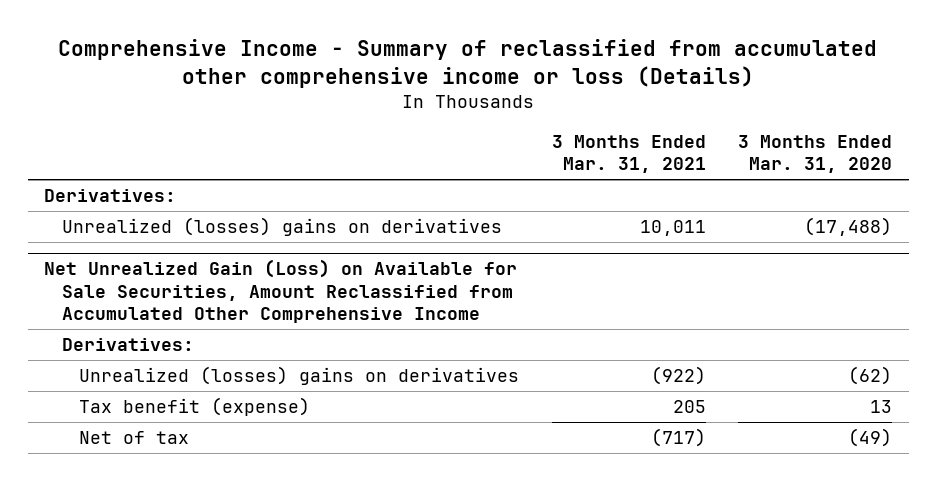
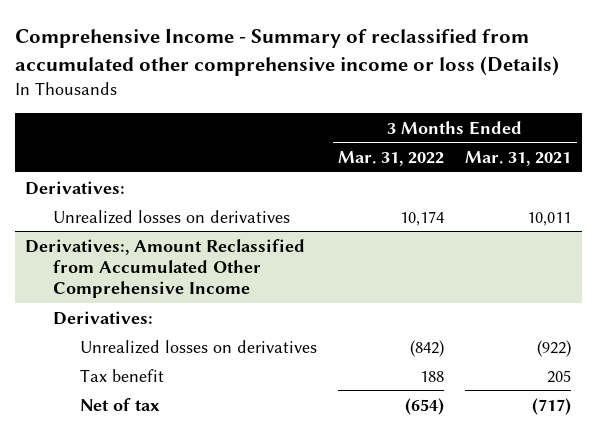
[738,134,893,174] 3 Months Ended Mar. 31, 2020 -> none
none -> [338,150,445,166] Mar. 31, 2022
[44,259,518,323] Net Unrealized Gain (Loss) on Available for Sale Securities, Amount Reclassified from Accumulated Other Comprehensive Income -> none
[61,217,502,237] Unrealized (losses) gains on derivatives -> [52,209,290,224] Unrealized losses on derivatives
none -> [25,238,306,299] Derivatives:, Amount Reclassified from Accumulated Other Comprehensive Income
[79,366,520,386] Unrealized (losses) gains on derivatives -> [79,339,317,354] Unrealized losses on derivatives
[79,397,311,417] Tax benefit (expense) -> [79,368,164,382] Tax benefit

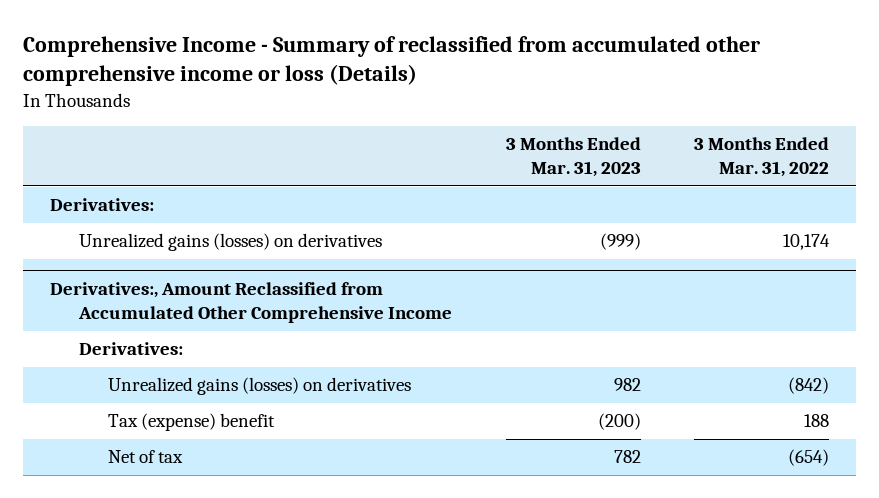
[465,150,572,166] Mar. 31, 2021 -> none
none -> [505,137,641,178] 3 Months Ended Mar. 31, 2023
[52,209,290,224] Unrealized losses on derivatives -> [78,233,382,252] Unrealized gains (losses) on derivatives
[79,339,317,354] Unrealized losses on derivatives -> [108,377,412,396] Unrealized gains (losses) on derivatives
[79,368,164,382] Tax benefit -> [108,413,276,432] Tax (expense) benefit

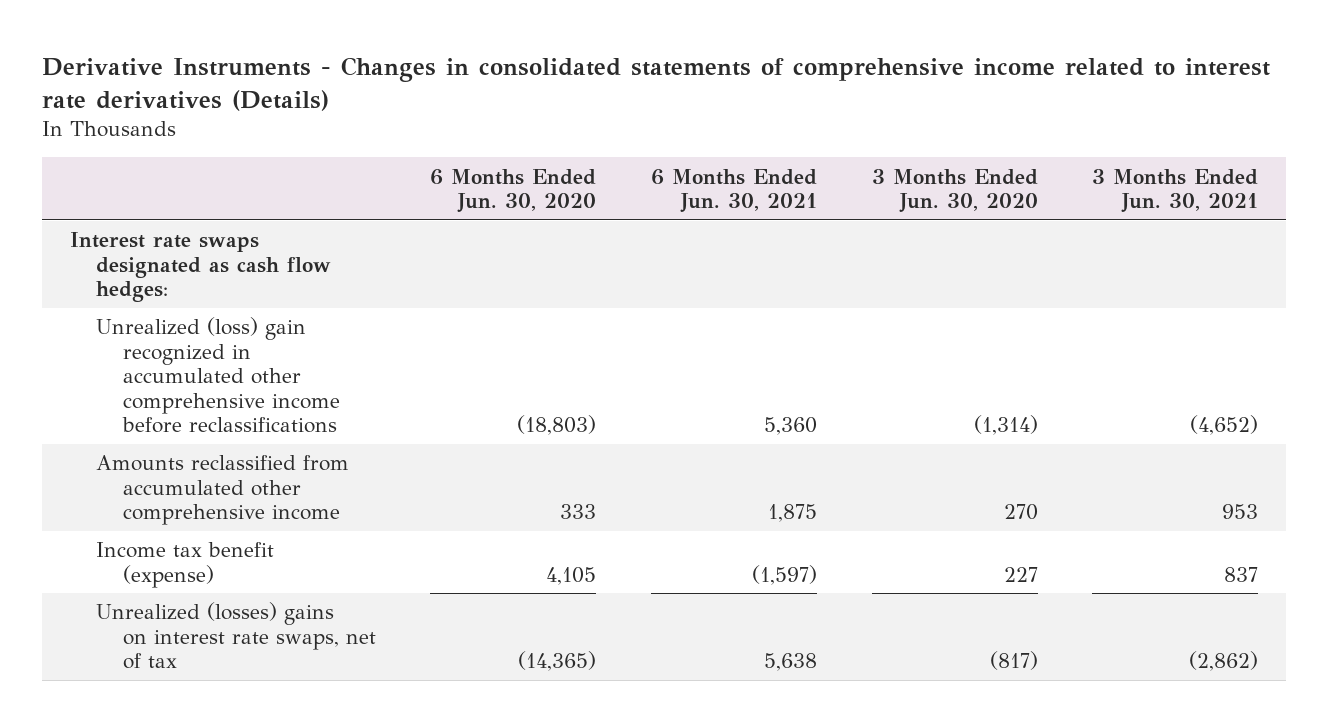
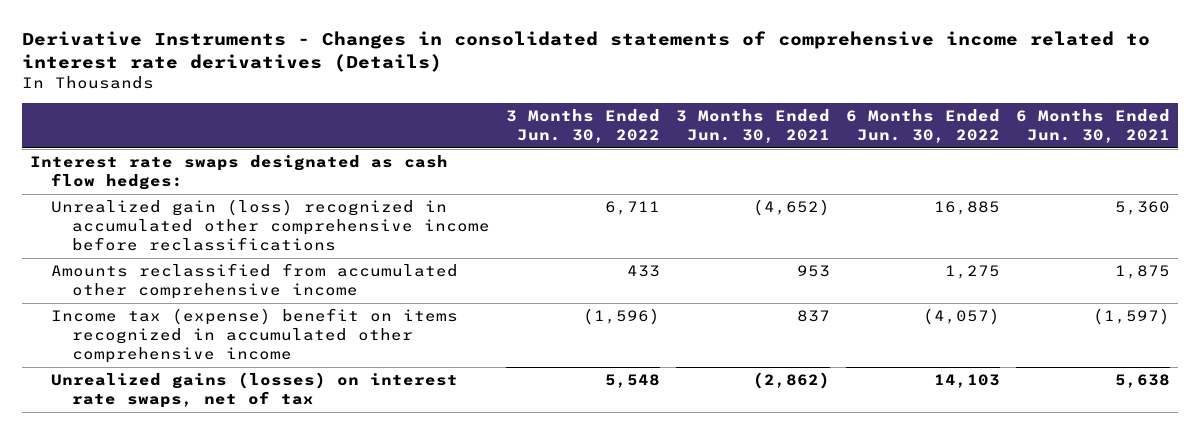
[430,168,597,214] 6 Months Ended Jun. 30, 2020 -> none
[871,168,1038,214] 3 Months Ended Jun. 30, 2020 -> none
none -> [506,109,661,143] 3 Months Ended Jun. 30, 2022
none -> [846,109,1001,143] 6 Months Ended Jun. 30, 2022
[96,317,340,433] Unrealized (loss) gain recognized in accumulated other comprehensive income before reclassifications -> [50,199,491,251] Unrealized gain (loss) recognized in accumulated other comprehensive income before reclassifications
[96,542,275,588] Income tax benefit (expense) -> [50,308,458,363] Income tax (expense) benefit on items recognized in accumulated other comprehensive income
[96,602,376,670] Unrealized (losses) gains on interest rate swaps, net of tax -> [50,372,458,409] Unrealized gains (losses) on interest rate swaps, net of tax

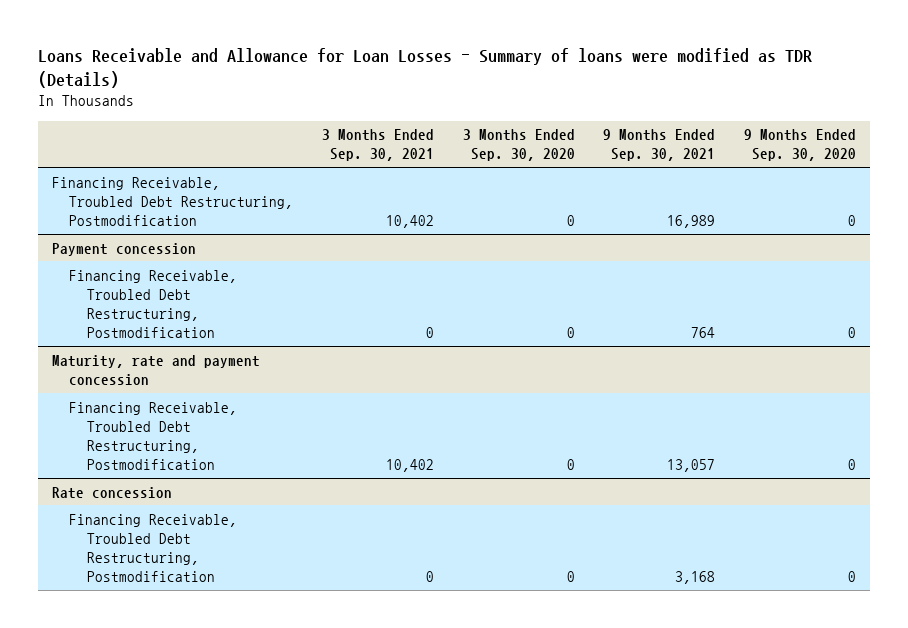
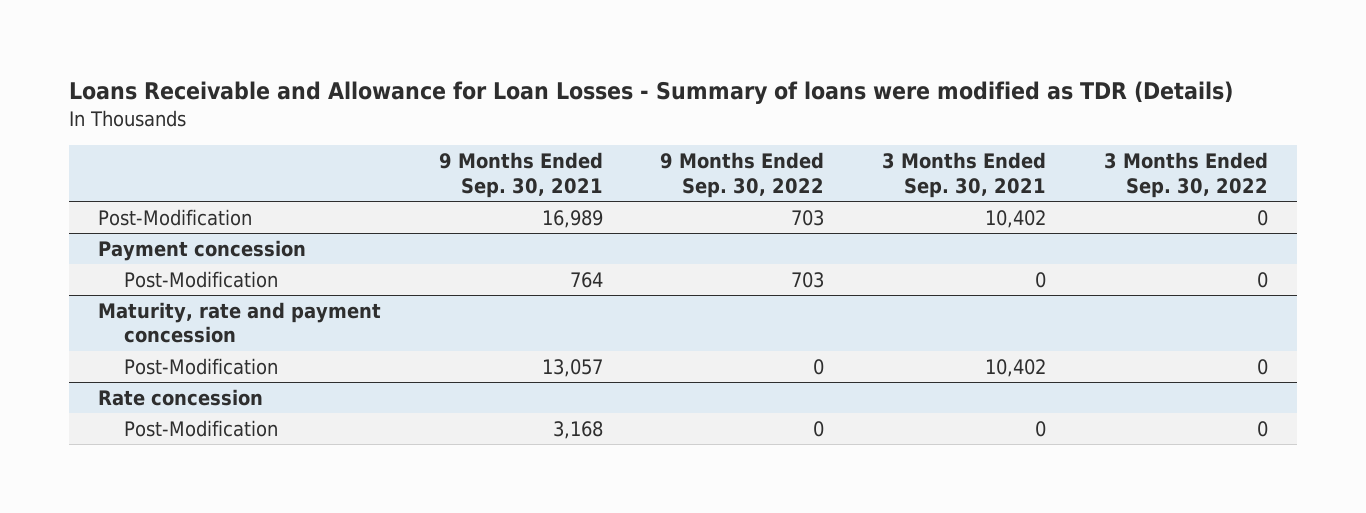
[462,129,575,162] 3 Months Ended Sep. 30, 2020 -> none
[744,129,857,162] 9 Months Ended Sep. 30, 2020 -> none
none -> [660,152,825,198] 9 Months Ended Sep. 30, 2022
none -> [1104,152,1269,198] 3 Months Ended Sep. 30, 2022
[51,176,294,226] Financing Receivable, Troubled Debt Restructuring, Postmodification -> [97,208,252,226] Post-Modification
[69,269,238,338] Financing Receivable, Troubled Debt Restructuring, Postmodification -> [123,270,278,288] Post-Modification
[69,401,238,470] Financing Receivable, Troubled Debt Restructuring, Postmodification -> [123,357,278,375] Post-Modification
[69,513,238,582] Financing Receivable, Troubled Debt Restructuring, Postmodification -> [123,419,278,437] Post-Modification

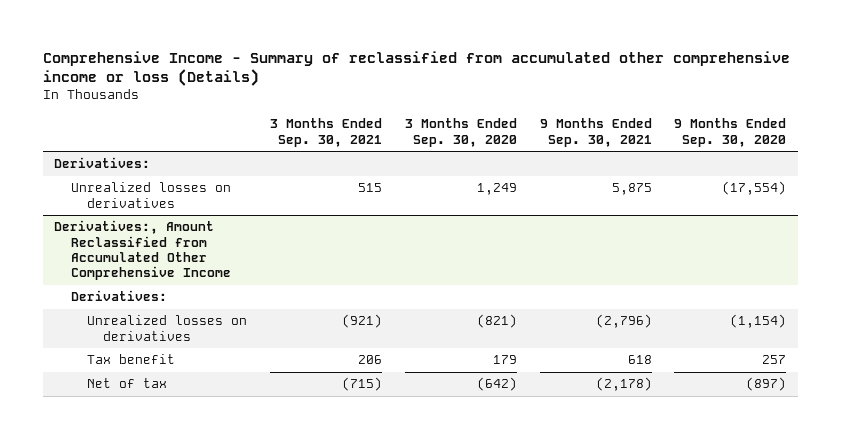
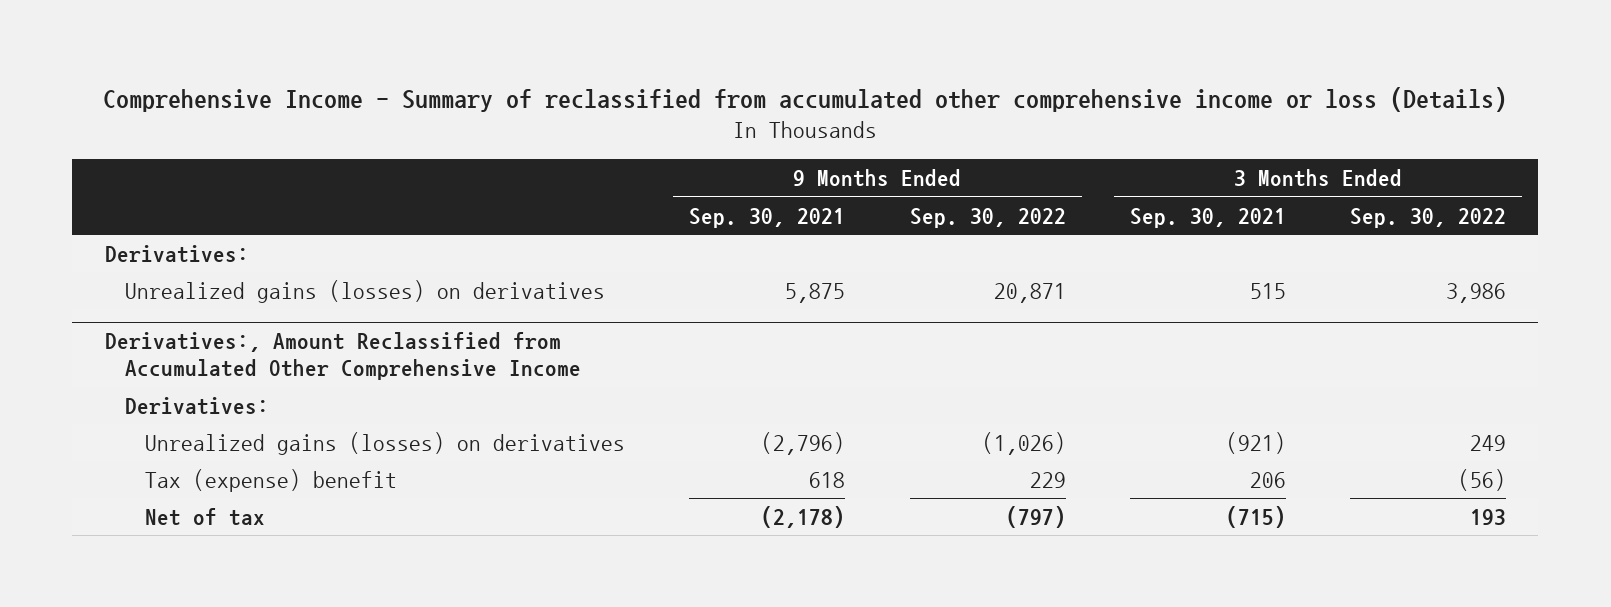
[404,118,517,147] 3 Months Ended Sep. 30, 2020 -> none
[674,118,787,147] 9 Months Ended Sep. 30, 2020 -> none
none -> [909,207,1066,228] Sep. 30, 2022
none -> [1350,207,1507,228] Sep. 30, 2022
[70,182,231,208] Unrealized losses on derivatives -> [124,279,605,303] Unrealized gains (losses) on derivatives
[86,315,247,341] Unrealized losses on derivatives -> [144,431,625,455] Unrealized gains (losses) on derivatives
[86,354,175,365] Tax benefit -> [144,468,397,492] Tax (expense) benefit

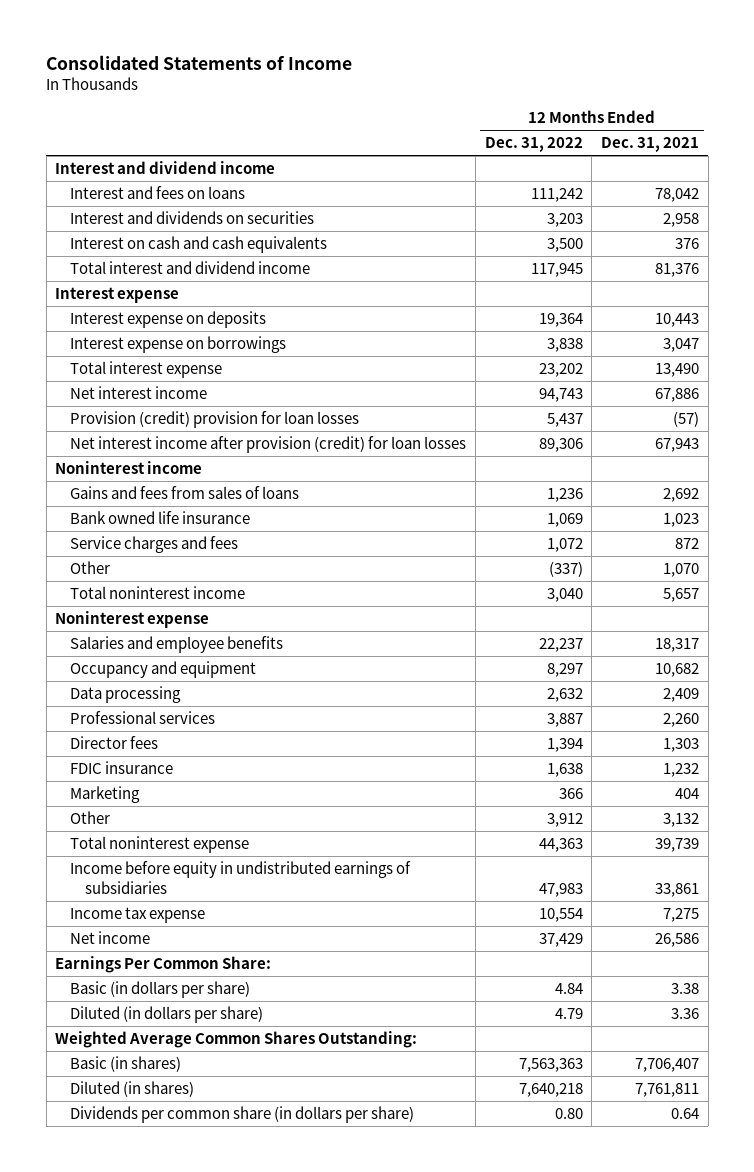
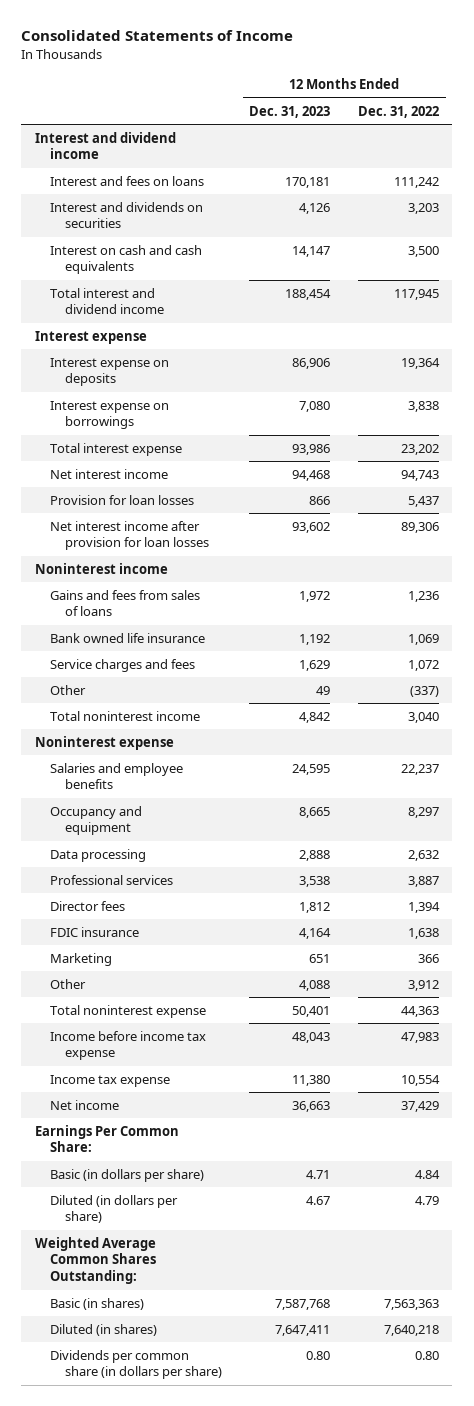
[600,137,699,153] Dec. 31, 2021 -> none
none -> [249,105,331,118] Dec. 31, 2023
[70,410,360,428] Provision (credit) provision for loan losses -> [50,494,195,505] Provision for loan losses
[70,435,467,453] Net interest income after provision (credit) for loan losses -> [50,520,210,551] Net interest income after provision for loan losses
[70,860,412,894] Income before equity in undistributed earnings of subsidiaries -> [50,1030,207,1061] Income before income tax expense

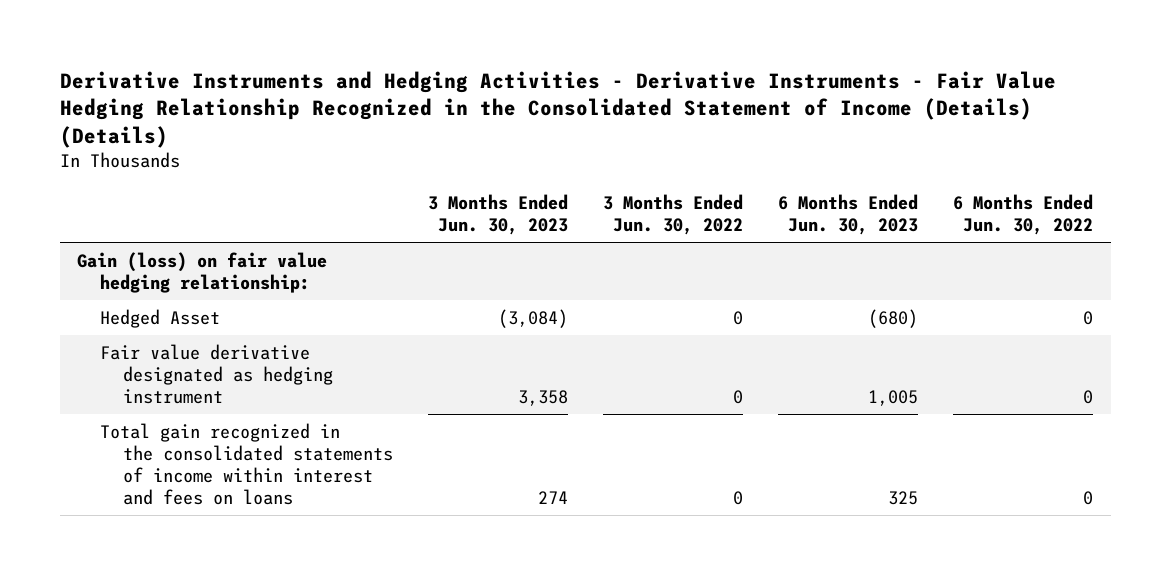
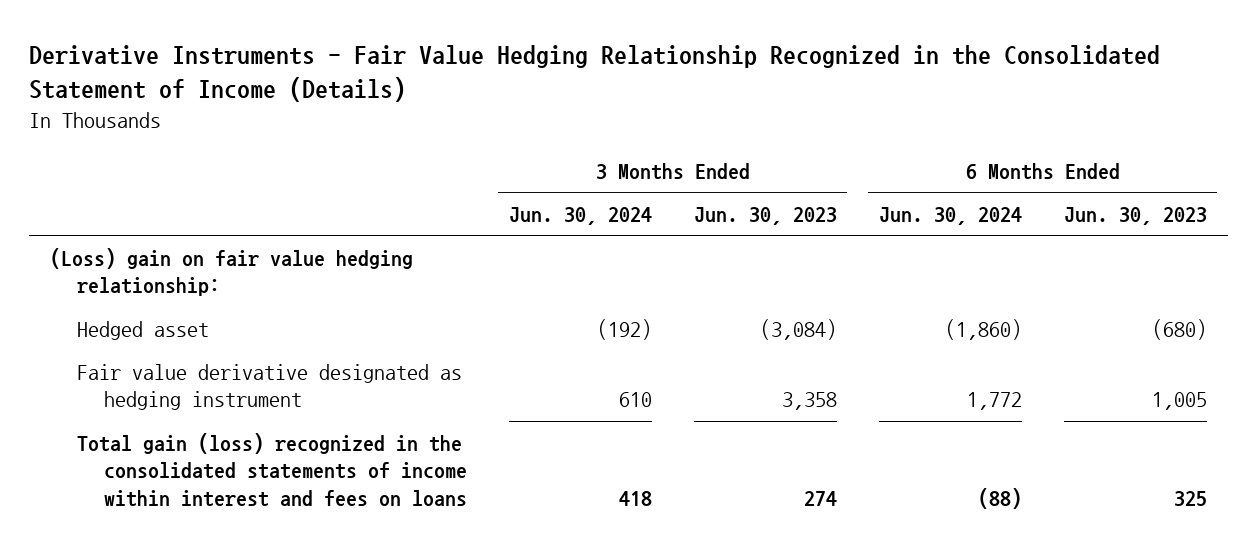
[59,70,1056,149] Derivative Instruments and Hedging Activities - Derivative Instruments - Fair Value Hedging Relationship Recognized in the Consolidated Statement of Income (Details) (Details) -> [28,45,1160,103] Derivative Instruments - Fair Value Hedging Relationship Recognized in the Consolidated Statement of Income (Details)
[603,194,744,236] 3 Months Ended Jun. 30, 2022 -> none
[953,194,1094,236] 6 Months Ended Jun. 30, 2022 -> none
none -> [508,206,652,225] Jun. 30, 2024
none -> [878,206,1022,225] Jun. 30, 2024
[77,251,328,293] Gain (loss) on fair value hedging relationship: -> [49,247,413,297] (Loss) gain on fair value hedging relationship:
[100,308,221,328] Hedged Asset -> [76,320,209,340] Hedged asset
[100,422,394,505] Total gain recognized in the consolidated statements of income within interest and fees on loans -> [76,432,468,507] Total gain (loss) recognized in the consolidated statements of income within interest and fees on loans

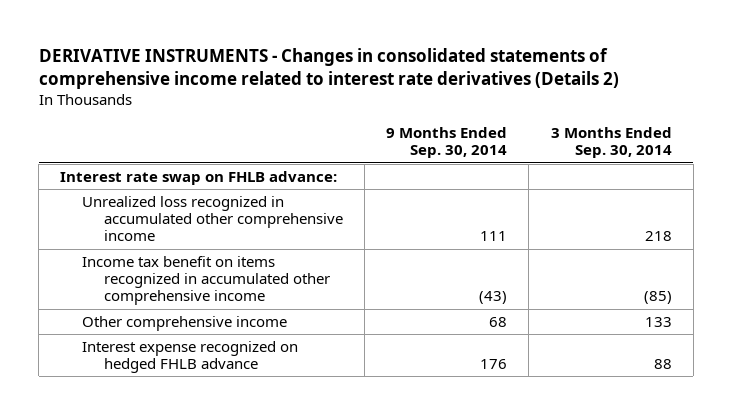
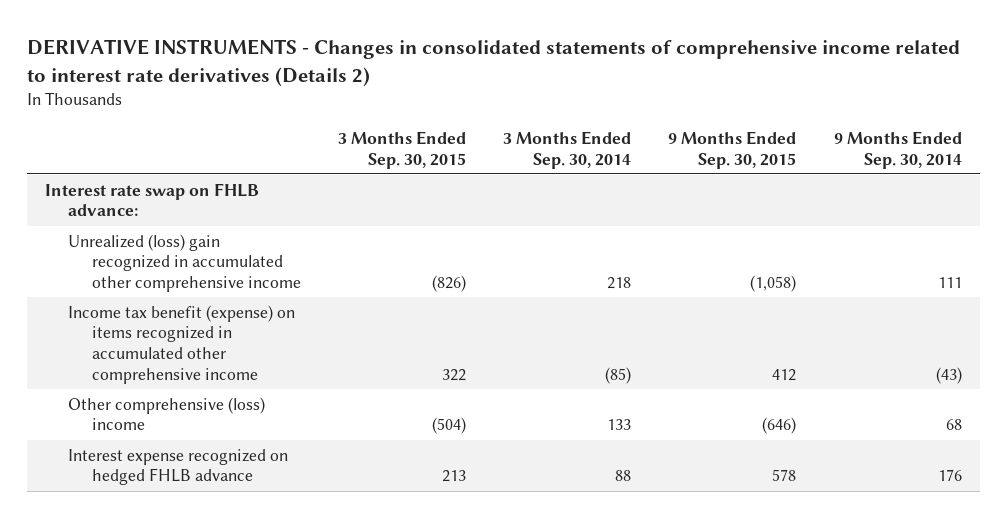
none -> [337,130,466,169] 3 Months Ended Sep. 30, 2015
none -> [668,130,797,169] 9 Months Ended Sep. 30, 2015
[82,195,343,242] Unrealized loss recognized in accumulated other comprehensive income -> [68,233,301,293] Unrealized (loss) gain recognized in accumulated other comprehensive income
[82,255,330,306] Income tax benefit on items recognized in accumulated other comprehensive income -> [68,304,296,385] Income tax benefit (expense) on items recognized in accumulated other comprehensive income
[82,315,288,331] Other comprehensive income -> [68,396,266,431] Other comprehensive (loss) income

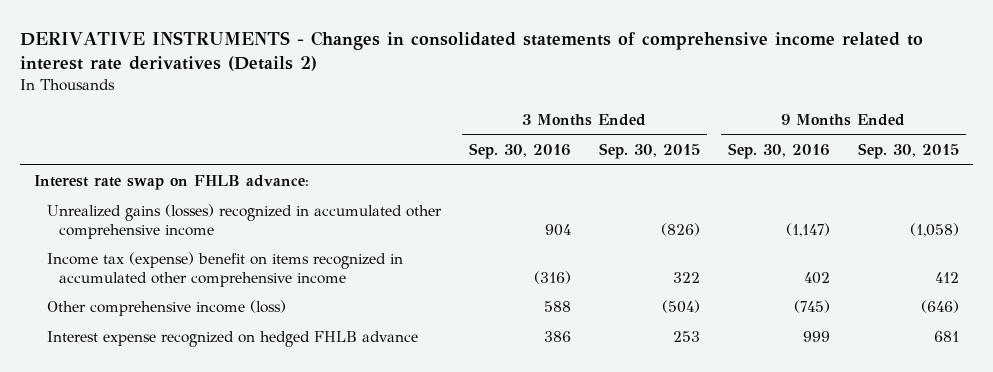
[503,130,632,169] 3 Months Ended Sep. 30, 2014 -> none
[833,130,962,169] 9 Months Ended Sep. 30, 2014 -> none
none -> [468,143,571,160] Sep. 30, 2016
none -> [727,143,830,160] Sep. 30, 2016
[68,233,301,293] Unrealized (loss) gain recognized in accumulated other comprehensive income -> [46,204,442,239] Unrealized gains (losses) recognized in accumulated other comprehensive income
[68,304,296,385] Income tax benefit (expense) on items recognized in accumulated other comprehensive income -> [46,252,403,287] Income tax (expense) benefit on items recognized in accumulated other comprehensive income
[68,396,266,431] Other comprehensive (loss) income -> [46,300,286,317] Other comprehensive income (loss)
[441,470,466,483] 213 -> [672,331,700,343] 253
[772,469,797,482] 578 -> [933,331,959,343] 681

